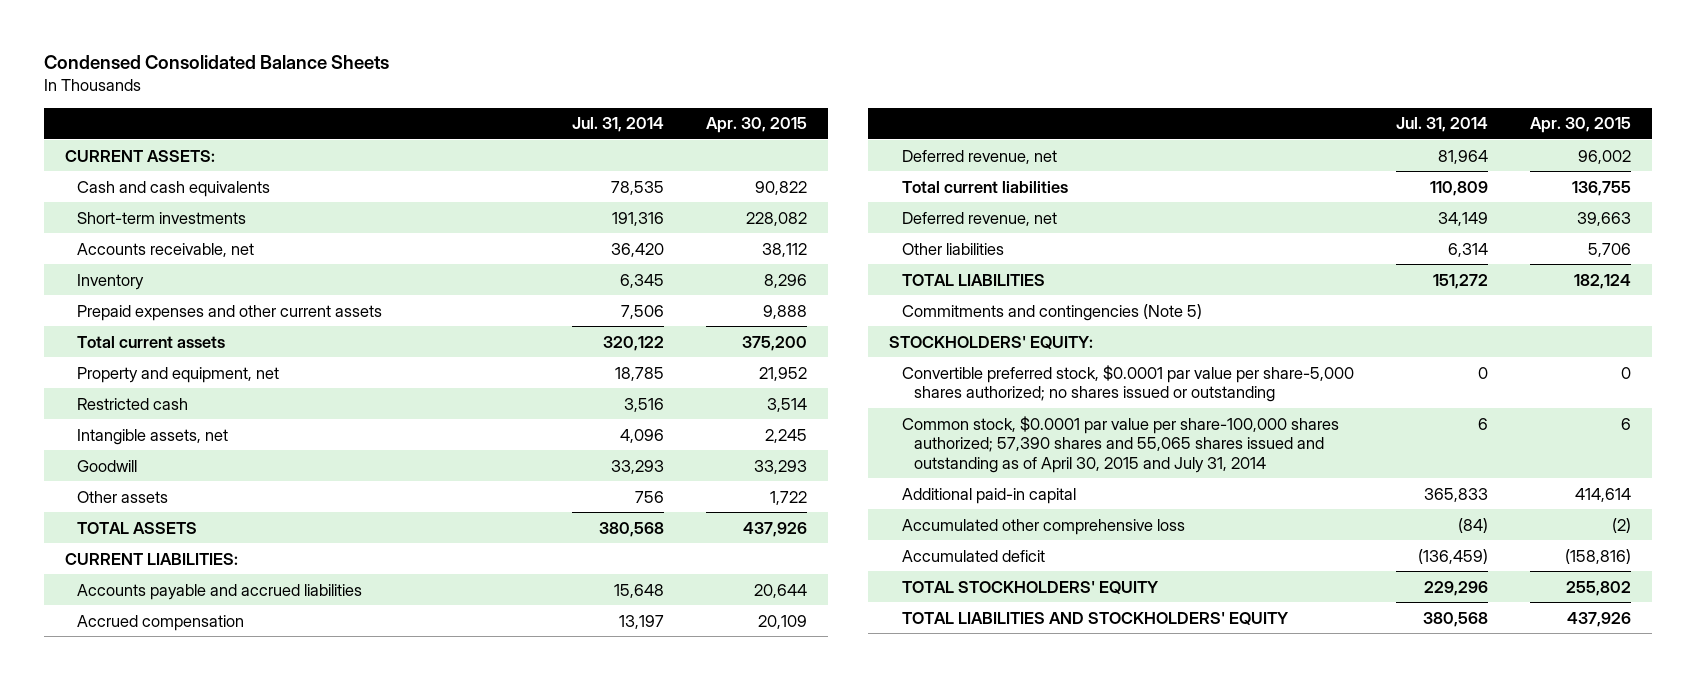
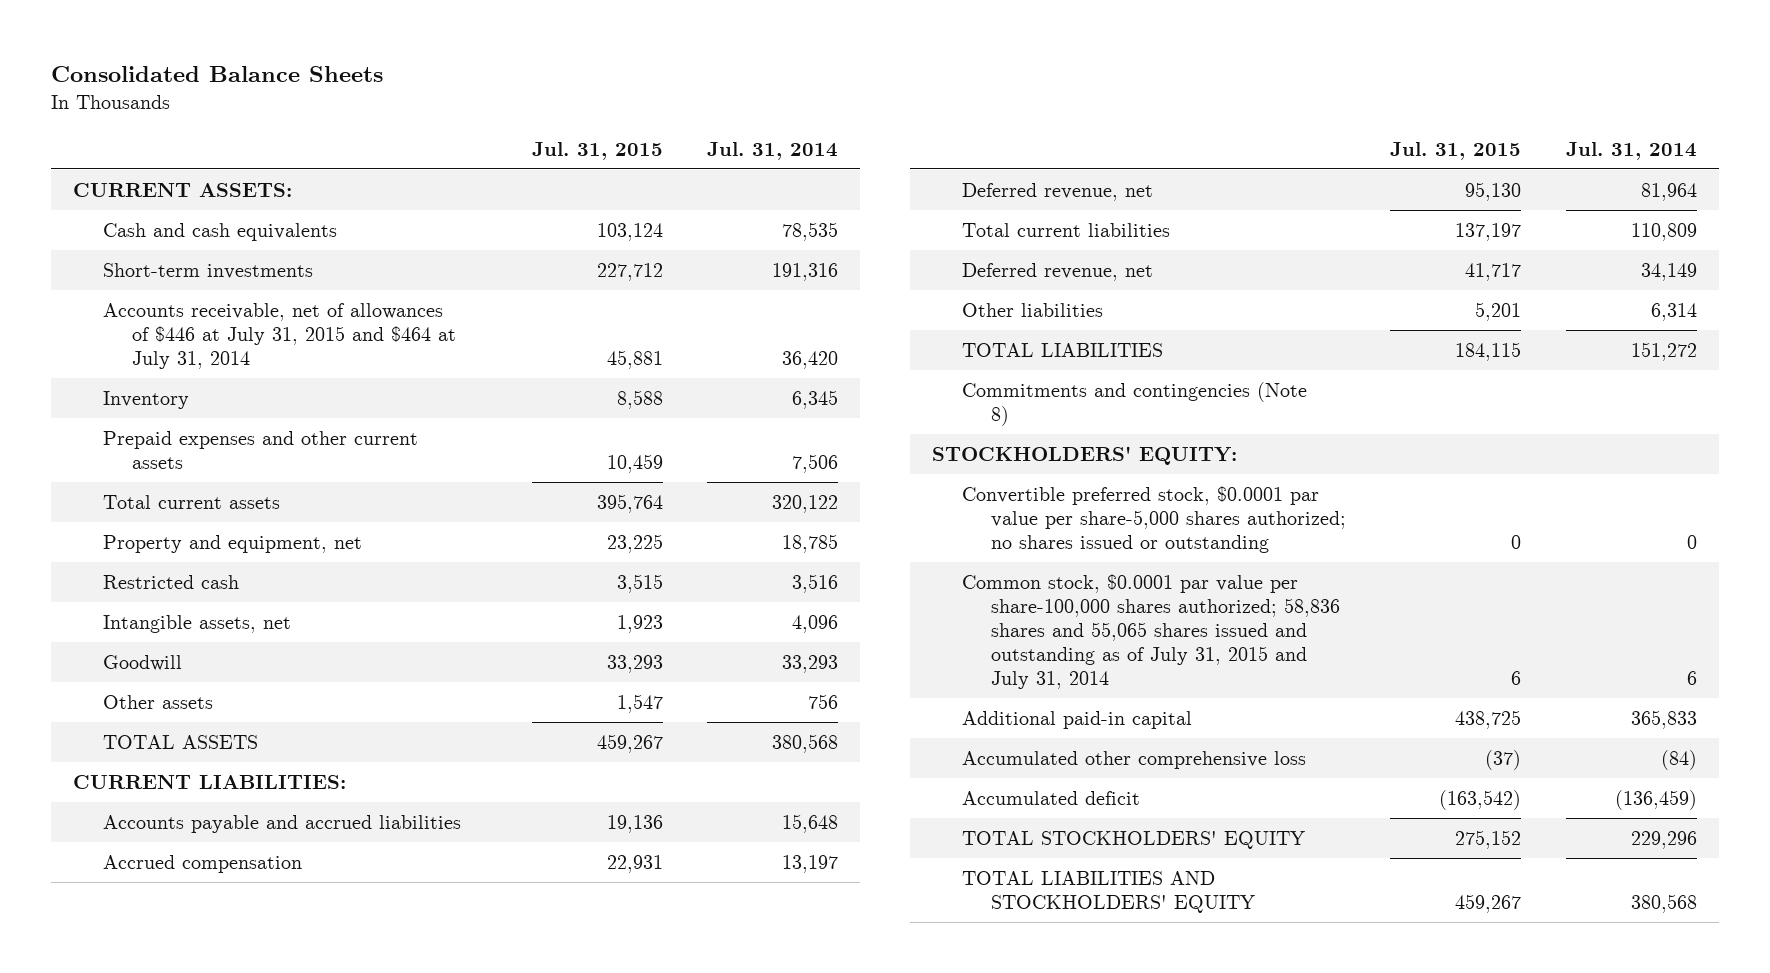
[43,55,389,70] Condensed Consolidated Balance Sheets -> [51,66,384,83] Consolidated Balance Sheets
[705,117,807,134] Apr. 30, 2015 -> none
none -> [531,141,663,160] Jul. 31, 2015
[77,242,255,257] Accounts receivable, net -> [102,302,457,369] Accounts receivable, net of allowances of $446 at July 31, 2015 and $464 at July 31, 2014
[901,303,1202,321] Commitments and contingencies (Note 5) -> [961,381,1307,426] Commitments and contingencies (Note 8)
[901,415,1339,473] Common stock, $0.0001 par value per share-100,000 shares authorized; 57,390 shares and 55,065 shares issued and outstanding as of April 30, 2015 and July 31, 2014 -> [961,573,1341,689] Common stock, $0.0001 par value per share-100,000 shares authorized; 58,836 shares and 55,065 shares issued and outstanding as of July 31, 2015 and July 31, 2014

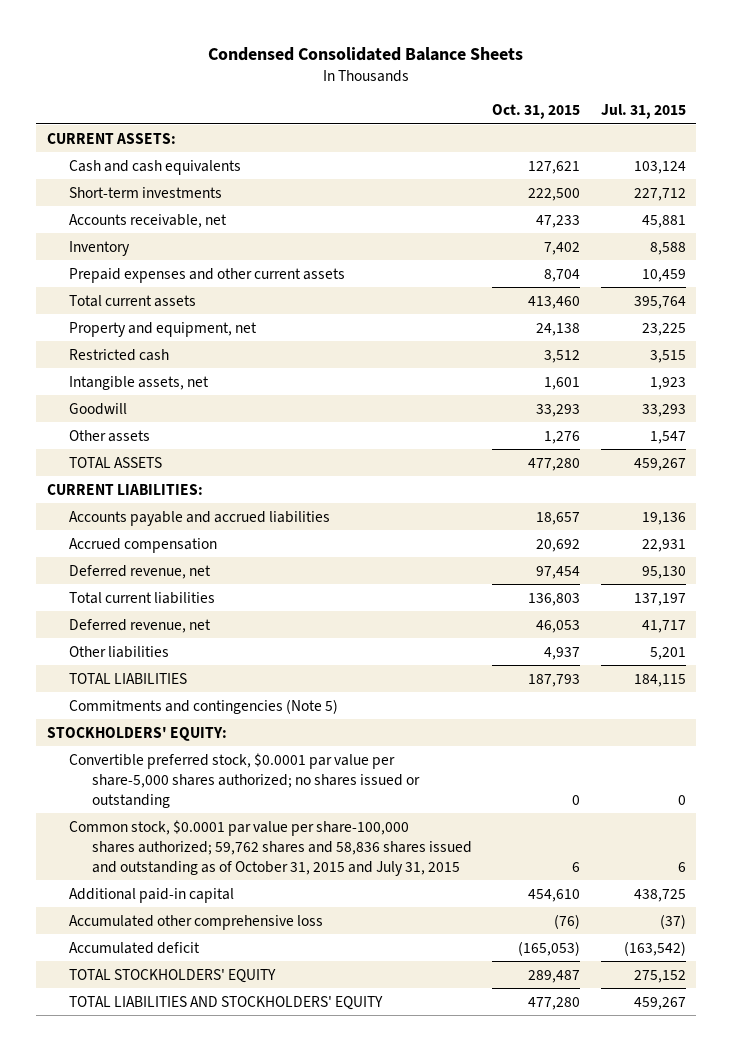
[51,66,384,83] Consolidated Balance Sheets -> [208,47,524,62] Condensed Consolidated Balance Sheets
[706,141,838,160] Jul. 31, 2014 -> none
none -> [492,104,581,120] Oct. 31, 2015
[102,302,457,369] Accounts receivable, net of allowances of $446 at July 31, 2015 and $464 at July 31, 2014 -> [69,213,228,228] Accounts receivable, net
[961,381,1307,426] Commitments and contingencies (Note 8) -> [69,698,339,714] Commitments and contingencies (Note 5)
[961,573,1341,689] Common stock, $0.0001 par value per share-100,000 shares authorized; 58,836 shares and 55,065 shares issued and outstanding as of July 31, 2015 and July 31, 2014 -> [69,819,472,876] Common stock, $0.0001 par value per share-100,000 shares authorized; 59,762 shares and 58,836 shares issued and outstanding as of October 31, 2015 and July 31, 2015

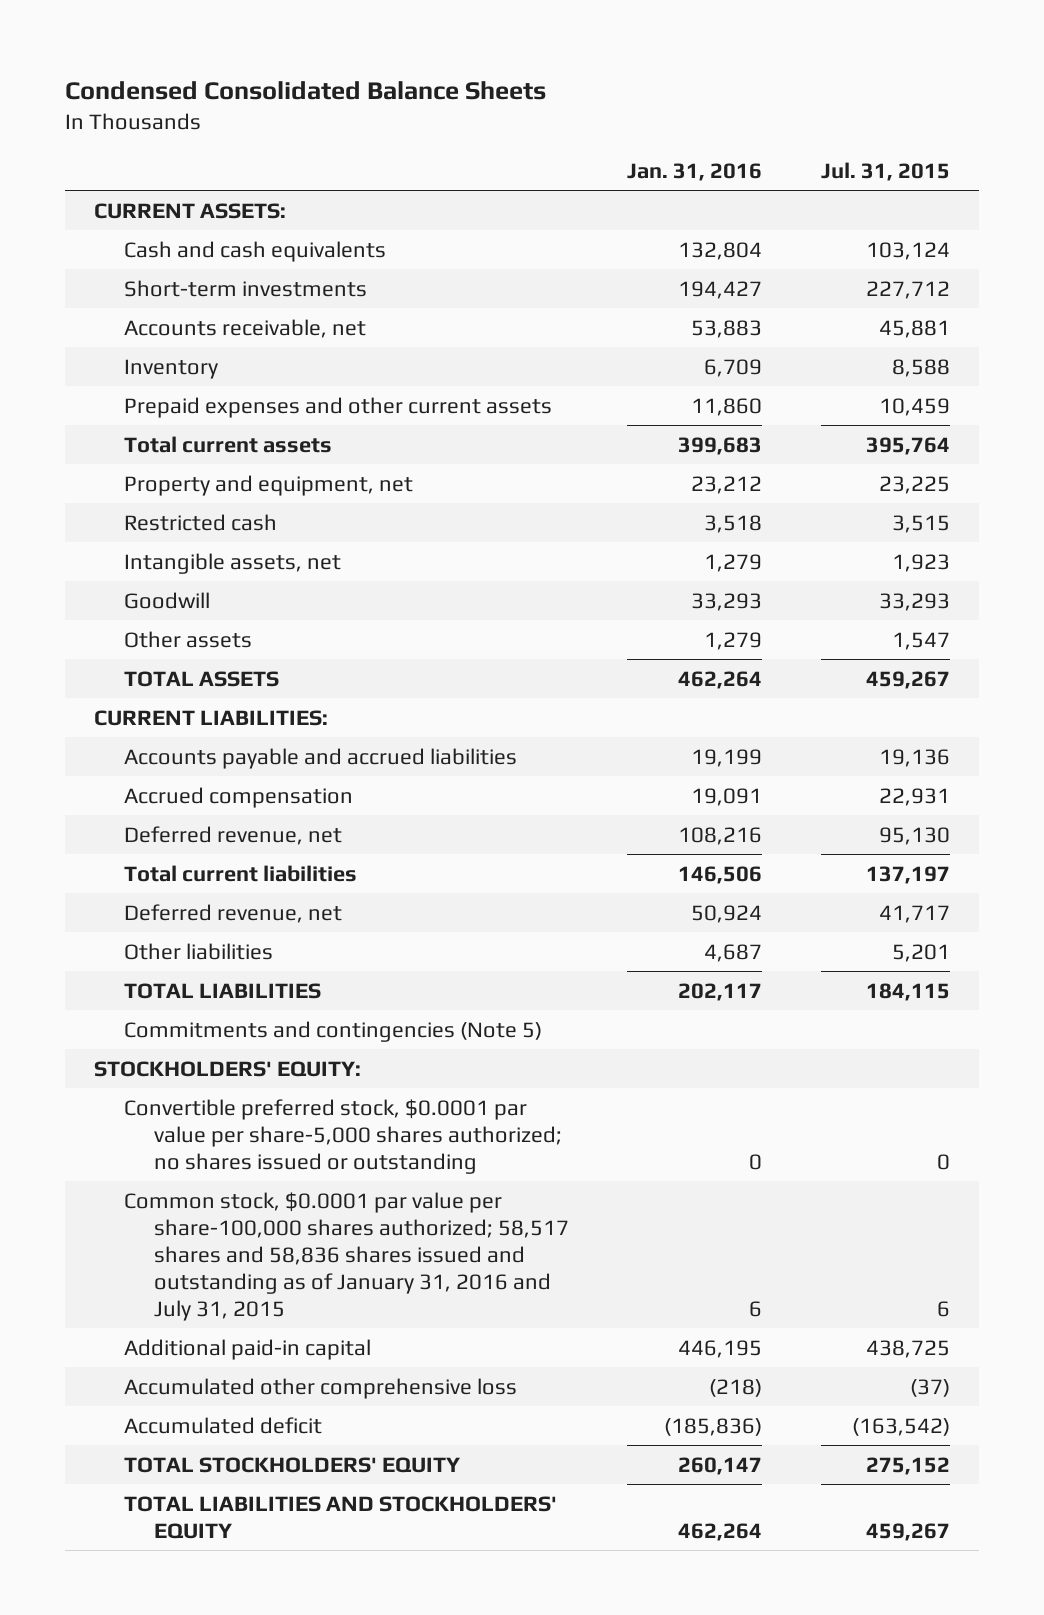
[492,104,581,120] Oct. 31, 2015 -> none
none -> [627,162,763,181] Jan. 31, 2016
[69,819,472,876] Common stock, $0.0001 par value per share-100,000 shares authorized; 59,762 shares and 58,836 shares issued and outstanding as of October 31, 2015 and July 31, 2015 -> [124,1191,570,1321] Common stock, $0.0001 par value per share-100,000 shares authorized; 58,517 shares and 58,836 shares issued and outstanding as of January 31, 2016 and July 31, 2015

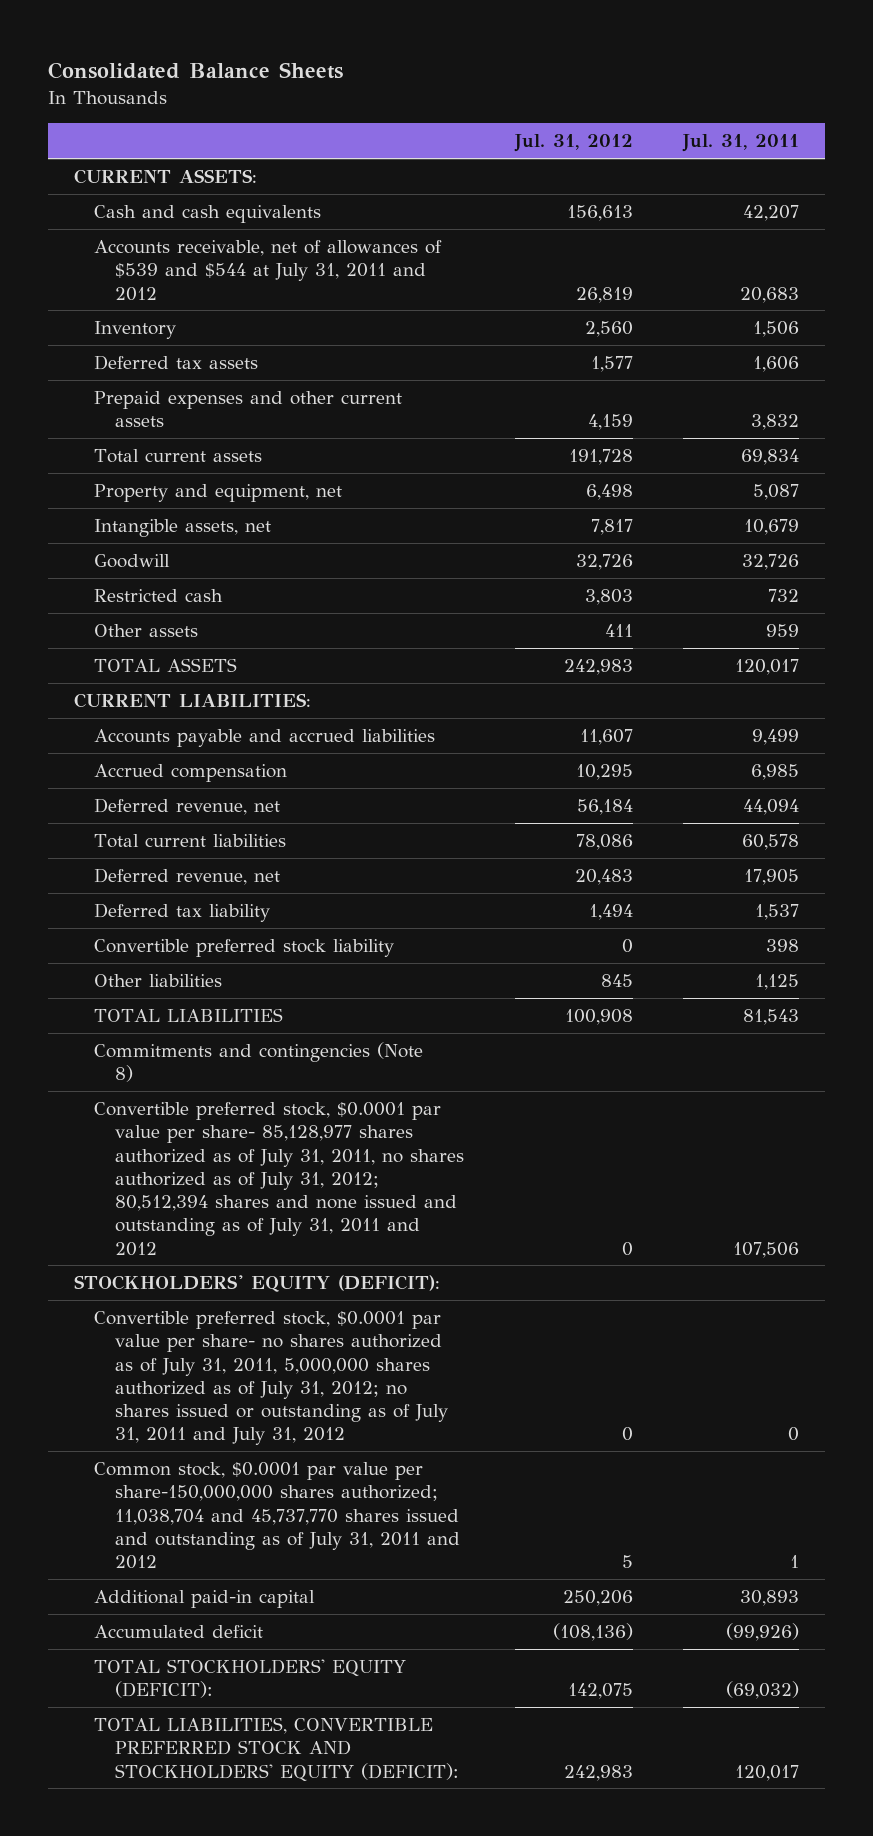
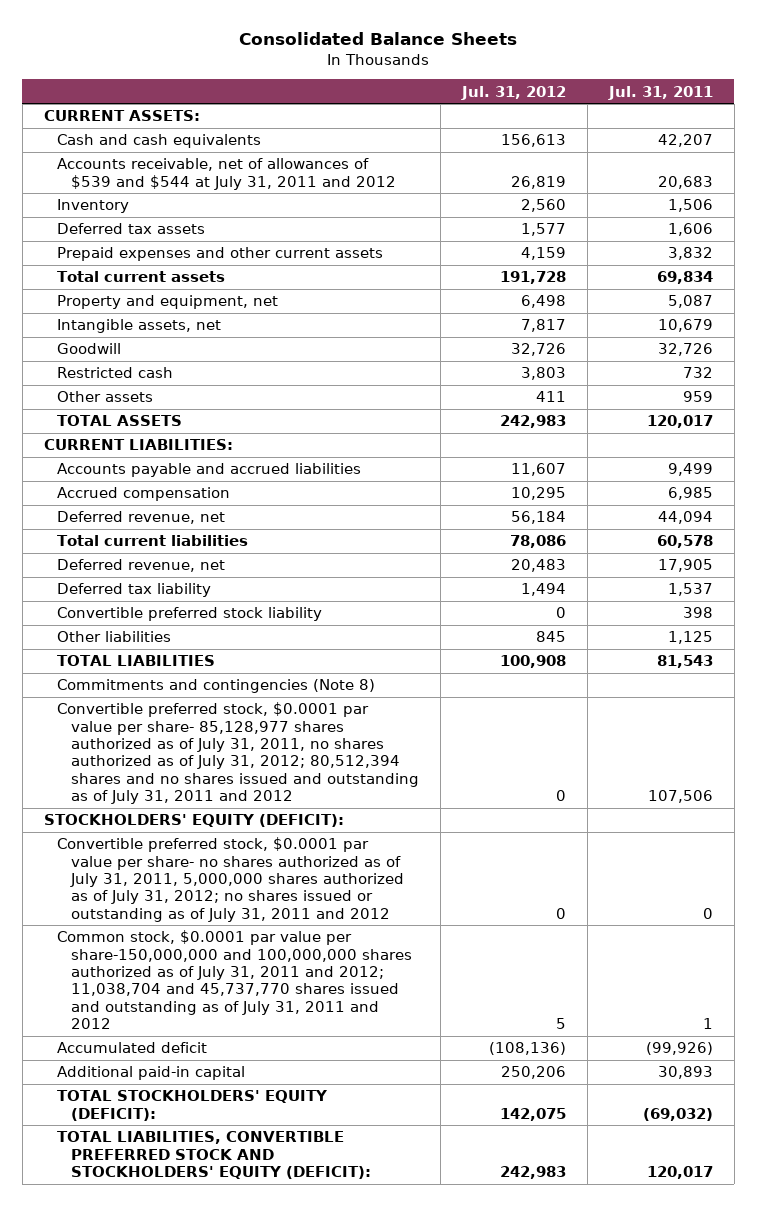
[94,1102,465,1256] Convertible preferred stock, $0.0001 par value per share- 85,128,977 shares authorized as of July 31, 2011, no shares authorized as of July 31, 2012; 80,512,394 shares and none issued and outstanding as of July 31, 2011 and 2012 -> [57,702,420,805] Convertible preferred stock, $0.0001 par value per share- 85,128,977 shares authorized as of July 31, 2011, no shares authorized as of July 31, 2012; 80,512,394 shares and no shares issued and outstanding as of July 31, 2011 and 2012
[94,1311,449,1446] Convertible preferred stock, $0.0001 par value per share- no shares authorized as of July 31, 2011, 5,000,000 shares authorized as of July 31, 2012; no shares issued or outstanding as of July 31, 2011 and July 31, 2012 -> [57,837,405,922] Convertible preferred stock, $0.0001 par value per share- no shares authorized as of July 31, 2011, 5,000,000 shares authorized as of July 31, 2012; no shares issued or outstanding as of July 31, 2011 and 2012
[94,1462,461,1570] Common stock, $0.0001 par value per share-150,000,000 shares authorized; 11,038,704 and 45,737,770 shares issued and outstanding as of July 31, 2011 and 2012 -> [57,930,413,1030] Common stock, $0.0001 par value per share-150,000,000 and 100,000,000 shares authorized as of July 31, 2011 and 2012; 11,038,704 and 45,737,770 shares issued and outstanding as of July 31, 2011 and 2012
[94,1590,316,1609] Additional paid-in capital -> [57,1066,246,1081] Additional paid-in capital

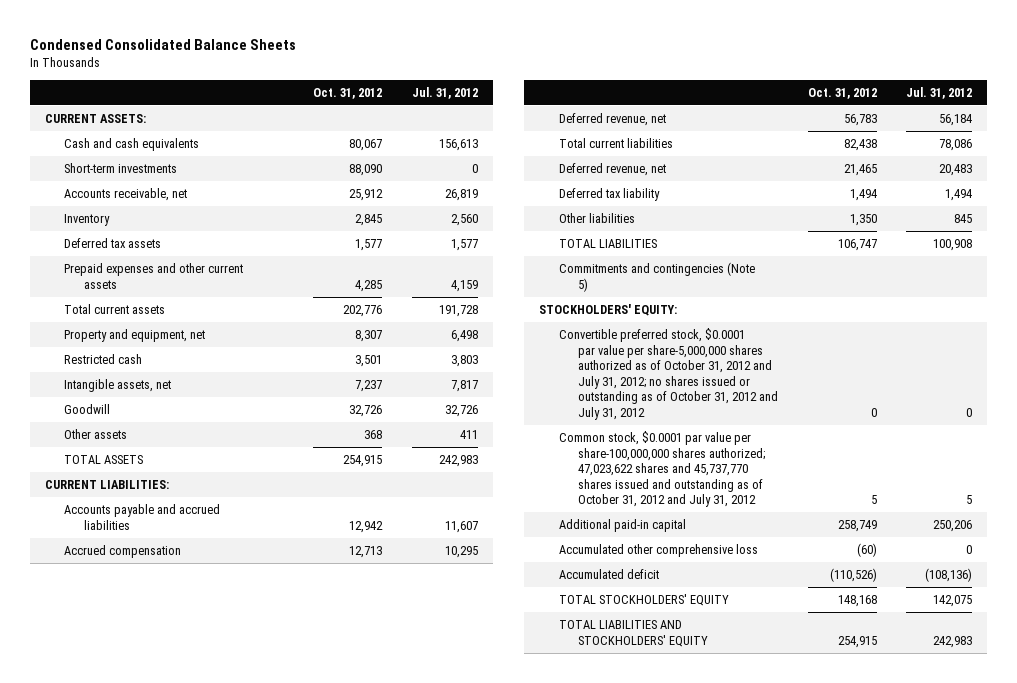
[239,32,518,46] Consolidated Balance Sheets -> [29,38,296,50] Condensed Consolidated Balance Sheets
[607,85,713,100] Jul. 31, 2011 -> none
none -> [313,87,383,99] Oct. 31, 2012
none -> [64,163,178,174] Short-term investments
[57,158,397,190] Accounts receivable, net of allowances of $539 and $544 at July 31, 2011 and 2012 -> [64,188,188,202] Accounts receivable, net
[57,367,174,379] Restricted cash -> [64,354,143,365] Restricted cash
[57,607,323,622] Convertible preferred stock liability -> none
[57,702,420,805] Convertible preferred stock, $0.0001 par value per share- 85,128,977 shares authorized as of July 31, 2011, no shares authorized as of July 31, 2012; 80,512,394 shares and no shares issued and outstanding as of July 31, 2011 and 2012 -> none
[57,679,376,694] Commitments and contingencies (Note 8) -> [558,262,755,292] Commitments and contingencies (Note 5)
[43,814,344,828] STOCKHOLDERS' EQUITY (DEFICIT): -> [539,304,678,317] STOCKHOLDERS' EQUITY:
[57,837,405,922] Convertible preferred stock, $0.0001 par value per share- no shares authorized as of July 31, 2011, 5,000,000 shares authorized as of July 31, 2012; no shares issued or outstanding as of July 31, 2011 and 2012 -> [558,328,779,420] Convertible preferred stock, $0.0001 par value per share-5,000,000 shares authorized as of October 31, 2012 and July 31, 2012; no shares issued or outstanding as of October 31, 2012 and July 31, 2012
[57,930,413,1030] Common stock, $0.0001 par value per share-150,000,000 and 100,000,000 shares authorized as of July 31, 2011 and 2012; 11,038,704 and 45,737,770 shares issued and outstanding as of July 31, 2011 and 2012 -> [558,431,766,508] Common stock, $0.0001 par value per share-100,000,000 shares authorized; 47,023,622 shares and 45,737,770 shares issued and outstanding as of October 31, 2012 and July 31, 2012
none -> [558,544,758,558] Accumulated other comprehensive loss
[57,1042,208,1054] Accumulated deficit -> [558,569,659,580] Accumulated deficit
[57,1090,329,1121] TOTAL STOCKHOLDERS' EQUITY (DEFICIT): -> [558,594,729,607] TOTAL STOCKHOLDERS' EQUITY
[57,1131,372,1179] TOTAL LIABILITIES, CONVERTIBLE PREFERRED STOCK AND STOCKHOLDERS' EQUITY (DEFICIT): -> [558,620,709,647] TOTAL LIABILITIES AND STOCKHOLDERS' EQUITY

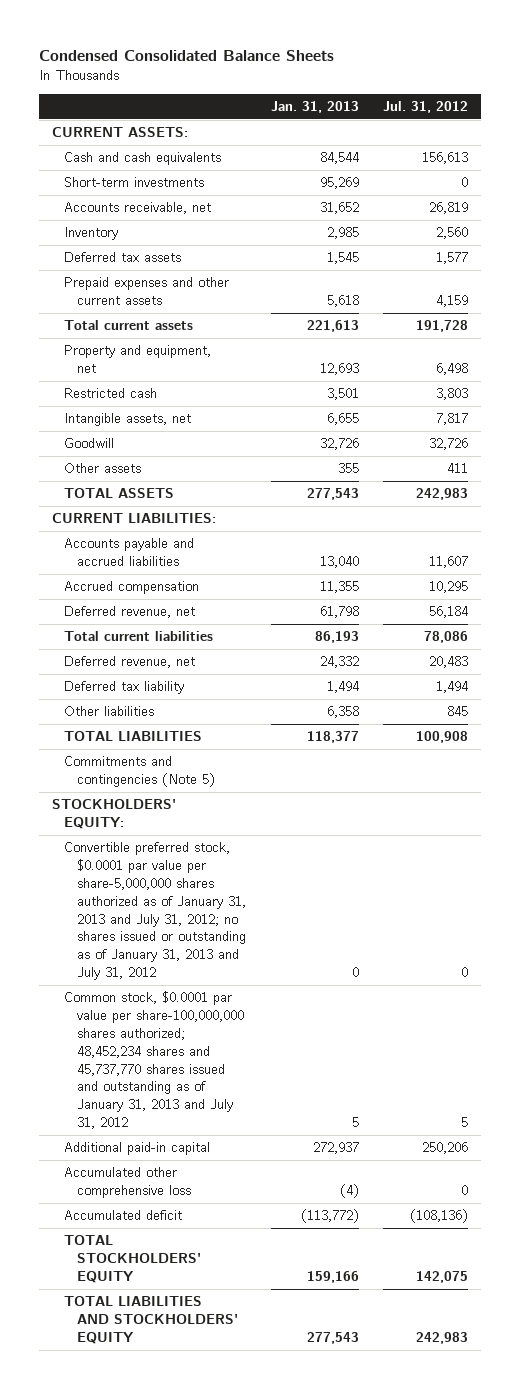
[313,87,383,99] Oct. 31, 2012 -> none
none -> [270,100,359,113] Jan. 31, 2013
[558,328,779,420] Convertible preferred stock, $0.0001 par value per share-5,000,000 shares authorized as of October 31, 2012 and July 31, 2012; no shares issued or outstanding as of October 31, 2012 and July 31, 2012 -> [64,842,246,981] Convertible preferred stock, $0.0001 par value per share-5,000,000 shares authorized as of January 31, 2013 and July 31, 2012; no shares issued or outstanding as of January 31, 2013 and July 31, 2012
[558,431,766,508] Common stock, $0.0001 par value per share-100,000,000 shares authorized; 47,023,622 shares and 45,737,770 shares issued and outstanding as of October 31, 2012 and July 31, 2012 -> [64,991,244,1130] Common stock, $0.0001 par value per share-100,000,000 shares authorized; 48,452,234 shares and 45,737,770 shares issued and outstanding as of January 31, 2013 and July 31, 2012

